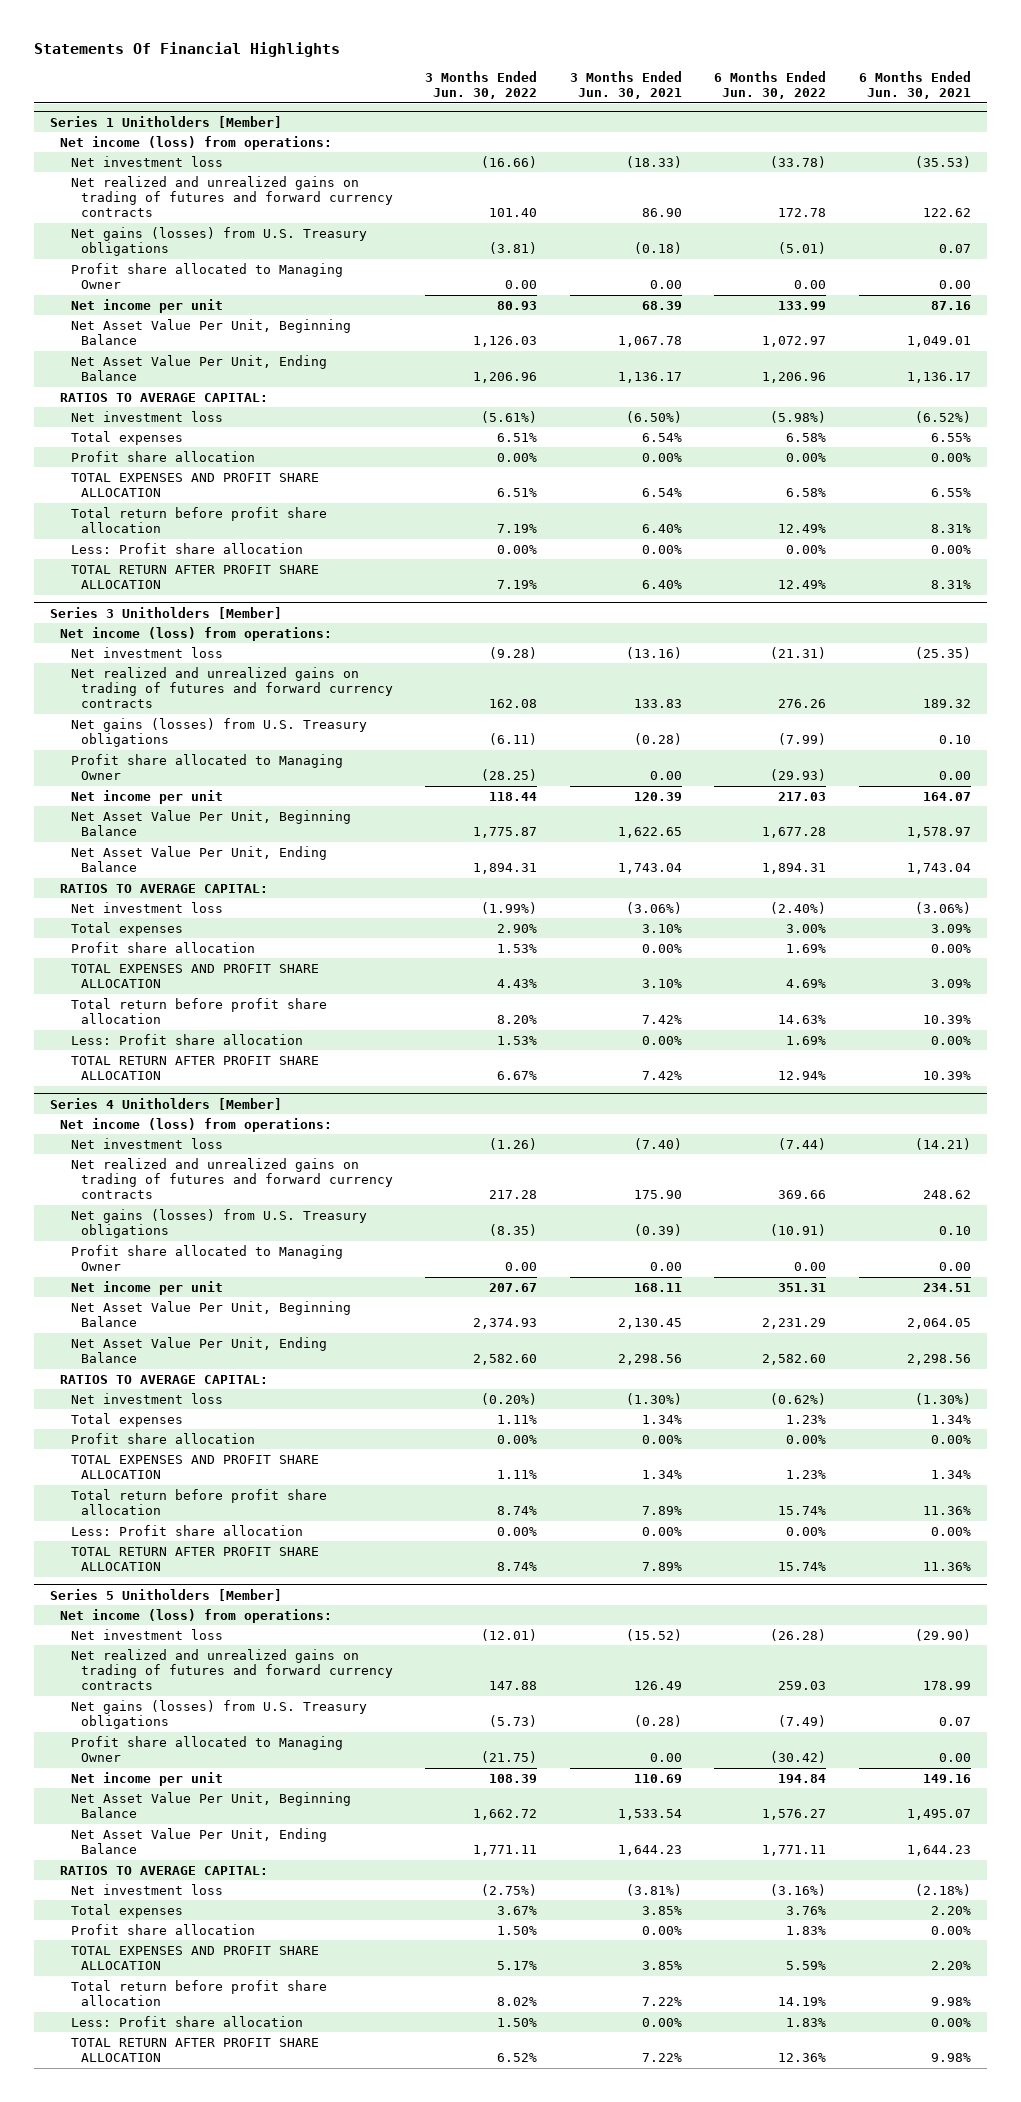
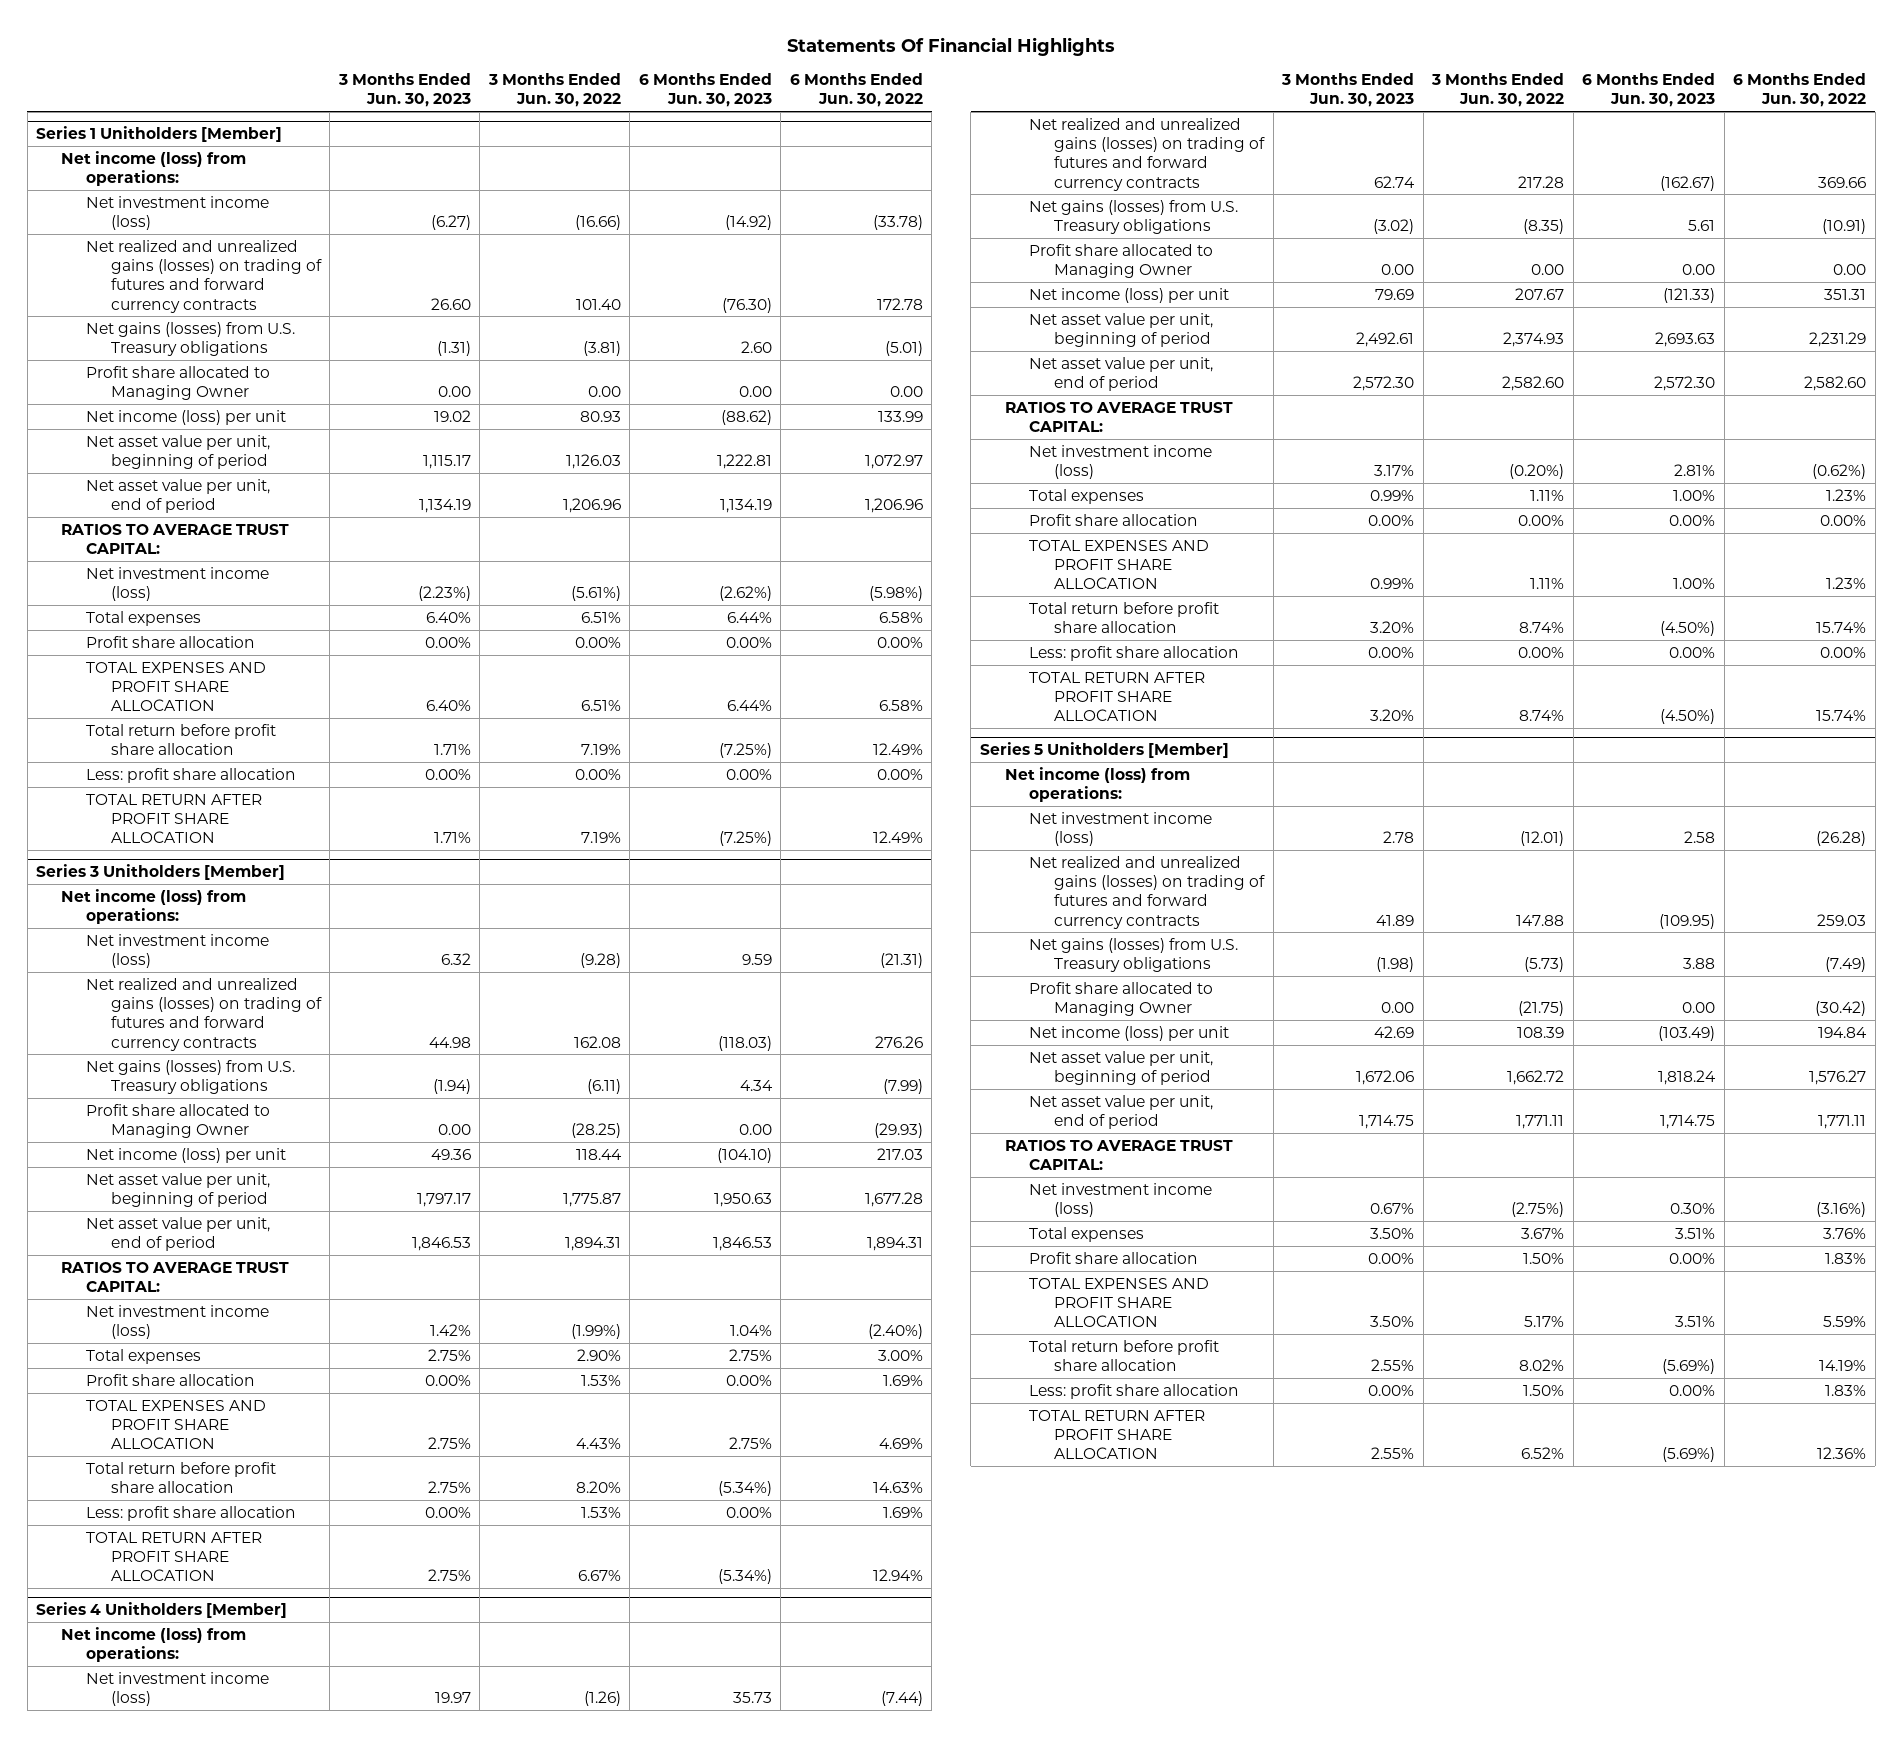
[569,71,682,100] 3 Months Ended Jun. 30, 2021 -> none
[858,71,971,100] 6 Months Ended Jun. 30, 2021 -> none
none -> [337,73,471,108] 3 Months Ended Jun. 30, 2023
none -> [638,73,772,108] 6 Months Ended Jun. 30, 2023
[70,155,223,167] Net investment loss -> [85,195,269,231] Net investment income (loss)
[70,175,393,218] Net realized and unrealized gains on trading of futures and forward currency contracts -> [85,239,322,313] Net realized and unrealized gains (losses) on trading of futures and forward currency contracts
[70,298,223,313] Net income per unit -> [85,409,286,425] Net income (loss) per unit
[70,318,351,346] Net Asset Value Per Unit, Beginning Balance -> [85,434,270,470] Net asset value per unit, beginning of period
[70,354,327,382] Net Asset Value Per Unit, Ending Balance -> [85,478,270,514] Net asset value per unit, end of period
[60,392,269,402] RATIOS TO AVERAGE CAPITAL: -> [61,523,290,555] RATIOS TO AVERAGE TRUST CAPITAL:
[70,410,223,422] Net investment loss -> [85,566,269,602] Net investment income (loss)
[70,542,303,554] Less: Profit share allocation -> [85,767,296,783] Less: profit share allocation
[70,646,223,658] Net investment loss -> [85,933,269,969] Net investment income (loss)
[70,666,393,709] Net realized and unrealized gains on trading of futures and forward currency contracts -> [85,977,322,1051] Net realized and unrealized gains (losses) on trading of futures and forward currency contracts
[70,789,223,804] Net income per unit -> [85,1147,286,1163] Net income (loss) per unit
[70,809,351,837] Net Asset Value Per Unit, Beginning Balance -> [85,1172,270,1208] Net asset value per unit, beginning of period
[70,845,327,873] Net Asset Value Per Unit, Ending Balance -> [85,1216,270,1252] Net asset value per unit, end of period
[60,883,269,893] RATIOS TO AVERAGE CAPITAL: -> [61,1261,290,1293] RATIOS TO AVERAGE TRUST CAPITAL:
[70,901,223,913] Net investment loss -> [85,1304,269,1340] Net investment income (loss)
[70,1033,303,1045] Less: Profit share allocation -> [85,1505,296,1521] Less: profit share allocation
[70,1137,223,1149] Net investment loss -> [85,1671,269,1707] Net investment income (loss)
[70,1157,393,1200] Net realized and unrealized gains on trading of futures and forward currency contracts -> [1029,117,1266,191] Net realized and unrealized gains (losses) on trading of futures and forward currency contracts
[70,1280,223,1295] Net income per unit -> [1029,287,1230,303] Net income (loss) per unit
[70,1300,351,1328] Net Asset Value Per Unit, Beginning Balance -> [1029,312,1214,348] Net asset value per unit, beginning of period
[70,1336,327,1364] Net Asset Value Per Unit, Ending Balance -> [1029,356,1214,392] Net asset value per unit, end of period
[60,1374,269,1384] RATIOS TO AVERAGE CAPITAL: -> [1004,401,1233,433] RATIOS TO AVERAGE TRUST CAPITAL:
[70,1392,223,1404] Net investment loss -> [1029,444,1213,480] Net investment income (loss)
[70,1524,303,1536] Less: Profit share allocation -> [1029,645,1240,661] Less: profit share allocation
[70,1628,223,1640] Net investment loss -> [1029,811,1213,847] Net investment income (loss)
[70,1648,393,1691] Net realized and unrealized gains on trading of futures and forward currency contracts -> [1029,855,1266,929] Net realized and unrealized gains (losses) on trading of futures and forward currency contracts
[70,1771,223,1786] Net income per unit -> [1029,1025,1230,1041] Net income (loss) per unit
[70,1791,351,1819] Net Asset Value Per Unit, Beginning Balance -> [1029,1050,1214,1086] Net asset value per unit, beginning of period
[70,1827,327,1855] Net Asset Value Per Unit, Ending Balance -> [1029,1094,1214,1130] Net asset value per unit, end of period
[60,1865,269,1875] RATIOS TO AVERAGE CAPITAL: -> [1004,1139,1233,1171] RATIOS TO AVERAGE TRUST CAPITAL:
[70,1883,223,1895] Net investment loss -> [1029,1182,1213,1218] Net investment income (loss)
[70,2015,303,2027] Less: Profit share allocation -> [1029,1383,1240,1399] Less: profit share allocation

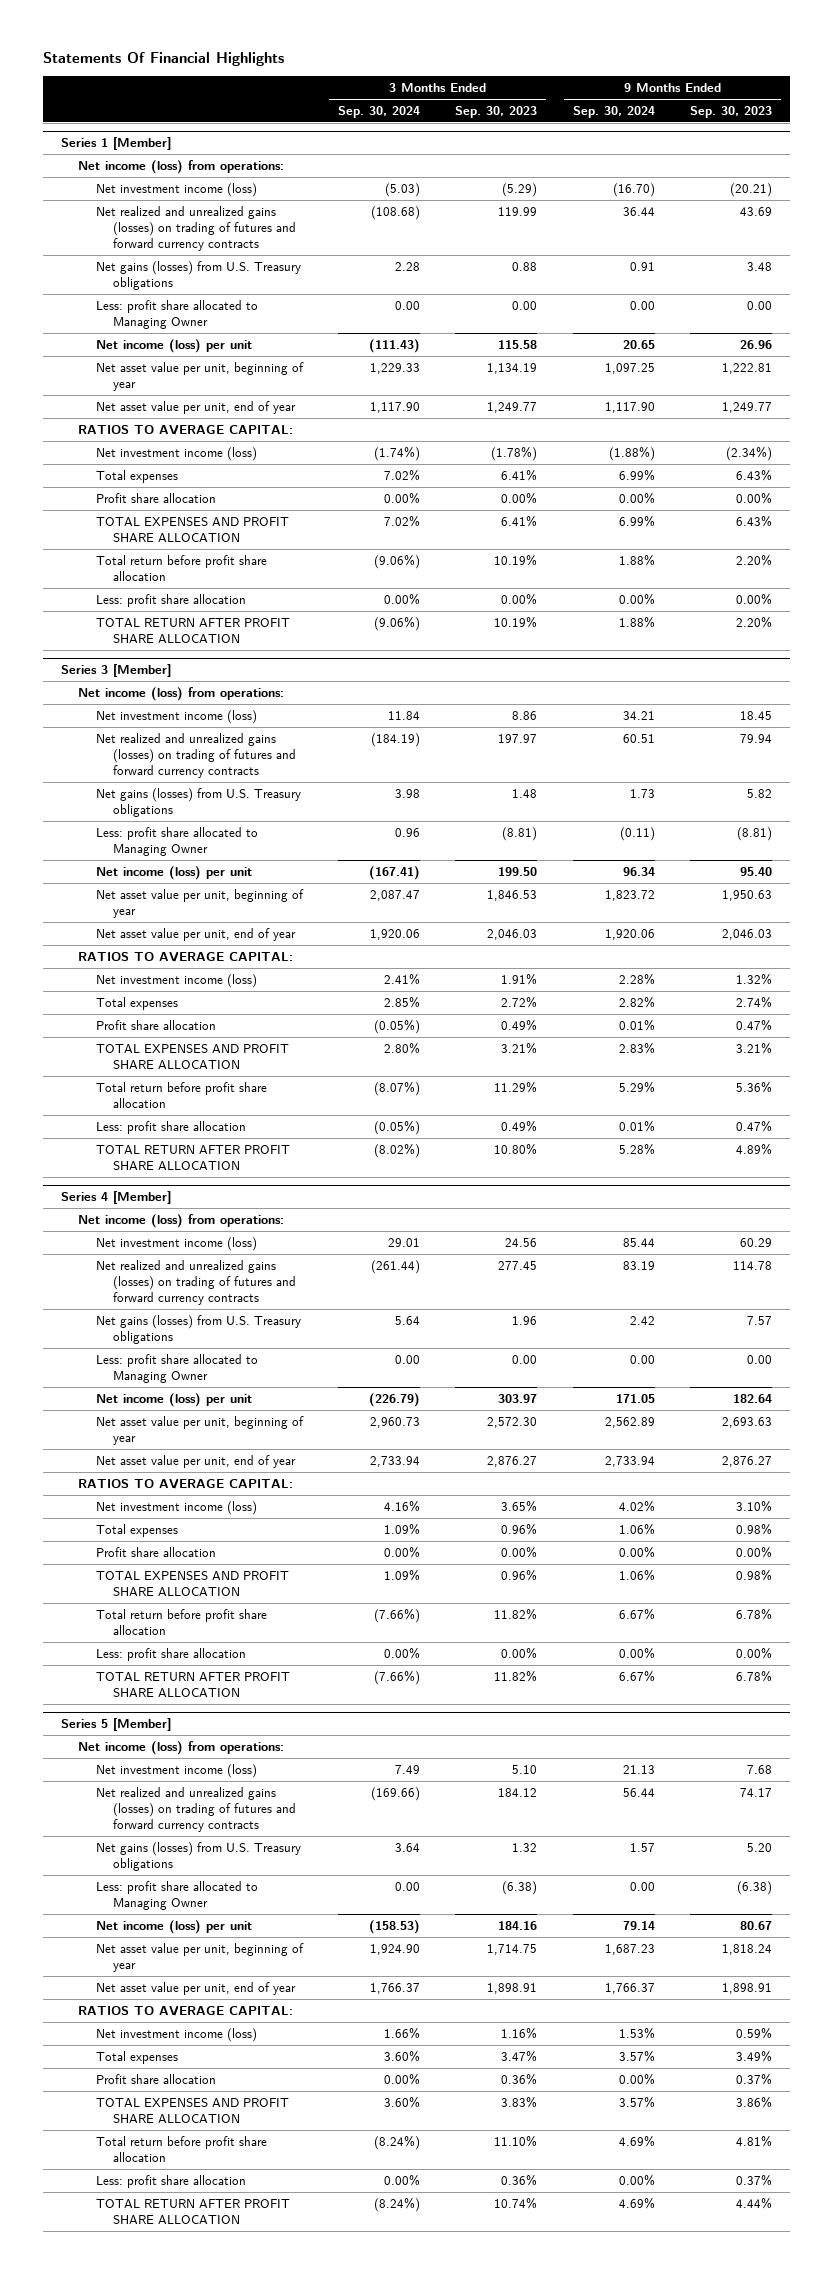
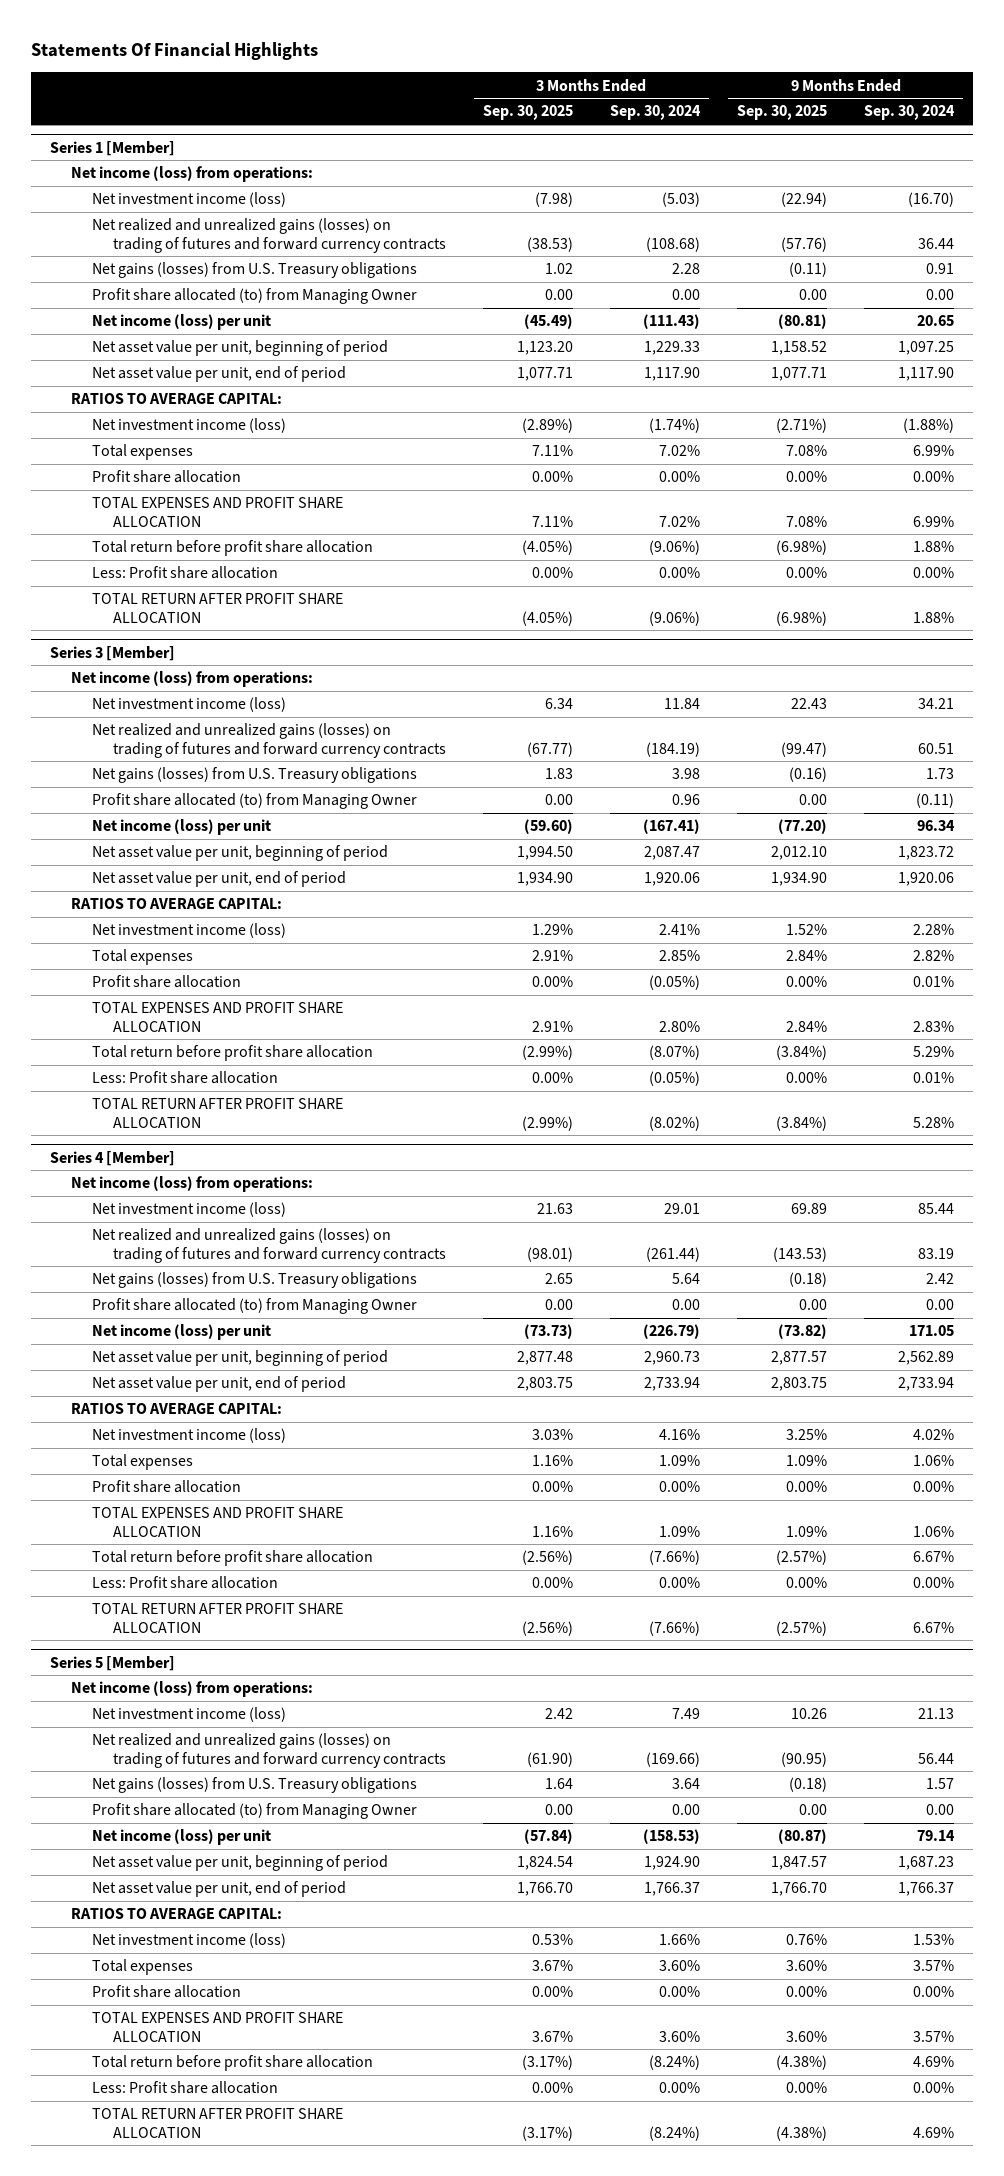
[455,105,538,118] Sep. 30, 2023 -> none
[690,105,773,118] Sep. 30, 2023 -> none
none -> [482,105,573,121] Sep. 30, 2025
none -> [737,105,828,121] Sep. 30, 2025
[95,299,258,330] Less: profit share allocated to Managing Owner -> [91,288,417,305] Profit share allocated (to) from Managing Owner
[95,361,304,392] Net asset value per unit, beginning of year -> [91,340,388,357] Net asset value per unit, beginning of period
[95,400,296,414] Net asset value per unit, end of year -> [91,366,346,383] Net asset value per unit, end of period
[95,593,246,607] Less: profit share allocation -> [91,566,278,580] Less: Profit share allocation
[95,826,258,857] Less: profit share allocated to Managing Owner -> [91,793,417,810] Profit share allocated (to) from Managing Owner
[95,888,304,919] Net asset value per unit, beginning of year -> [91,845,388,862] Net asset value per unit, beginning of period
[95,927,296,941] Net asset value per unit, end of year -> [91,871,346,888] Net asset value per unit, end of period
[95,1120,246,1134] Less: profit share allocation -> [91,1071,278,1085] Less: Profit share allocation
[95,1353,258,1384] Less: profit share allocated to Managing Owner -> [91,1298,417,1315] Profit share allocated (to) from Managing Owner
[95,1415,304,1446] Net asset value per unit, beginning of year -> [91,1350,388,1367] Net asset value per unit, beginning of period
[95,1454,296,1468] Net asset value per unit, end of year -> [91,1376,346,1393] Net asset value per unit, end of period
[95,1647,246,1661] Less: profit share allocation -> [91,1576,278,1590] Less: Profit share allocation
[95,1880,258,1911] Less: profit share allocated to Managing Owner -> [91,1803,417,1820] Profit share allocated (to) from Managing Owner
[95,1942,304,1973] Net asset value per unit, beginning of year -> [91,1855,388,1872] Net asset value per unit, beginning of period
[95,1981,296,1995] Net asset value per unit, end of year -> [91,1881,346,1898] Net asset value per unit, end of period
[95,2174,246,2188] Less: profit share allocation -> [91,2081,278,2095] Less: Profit share allocation

